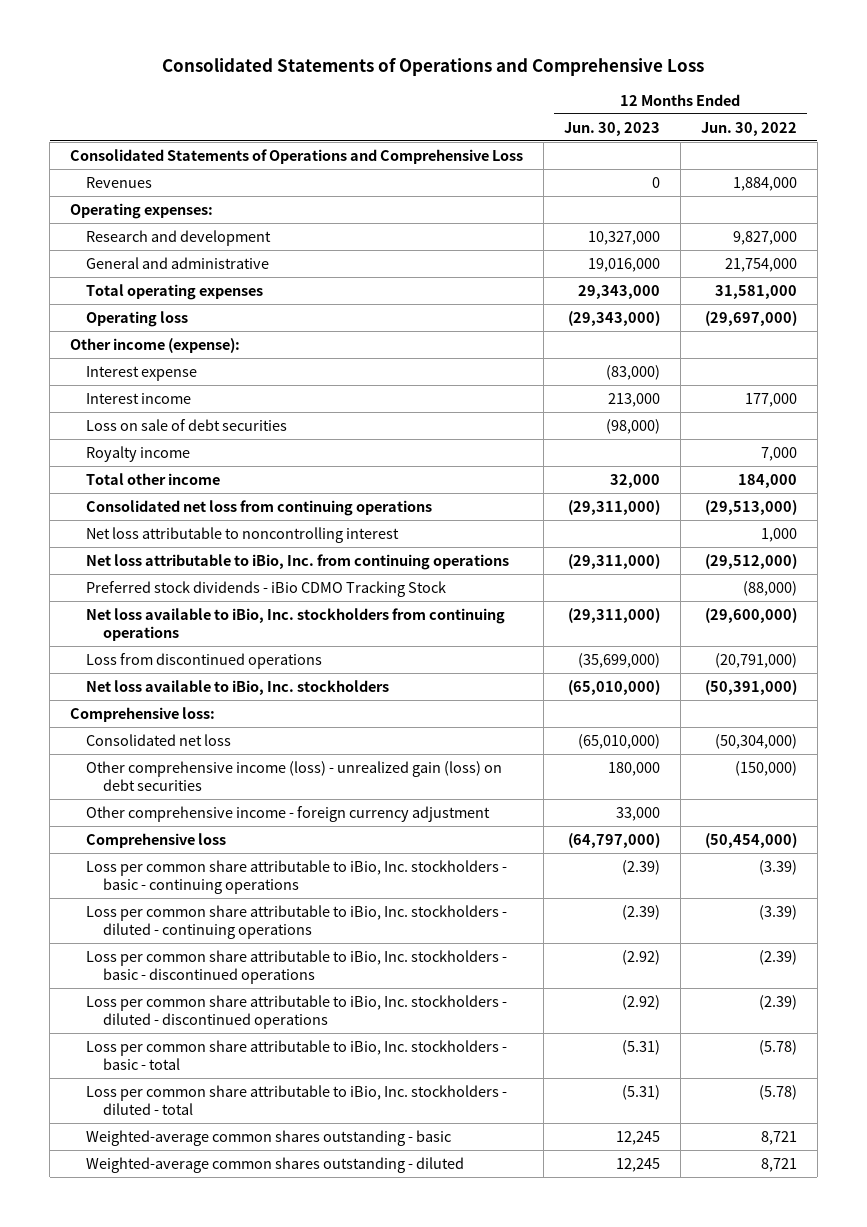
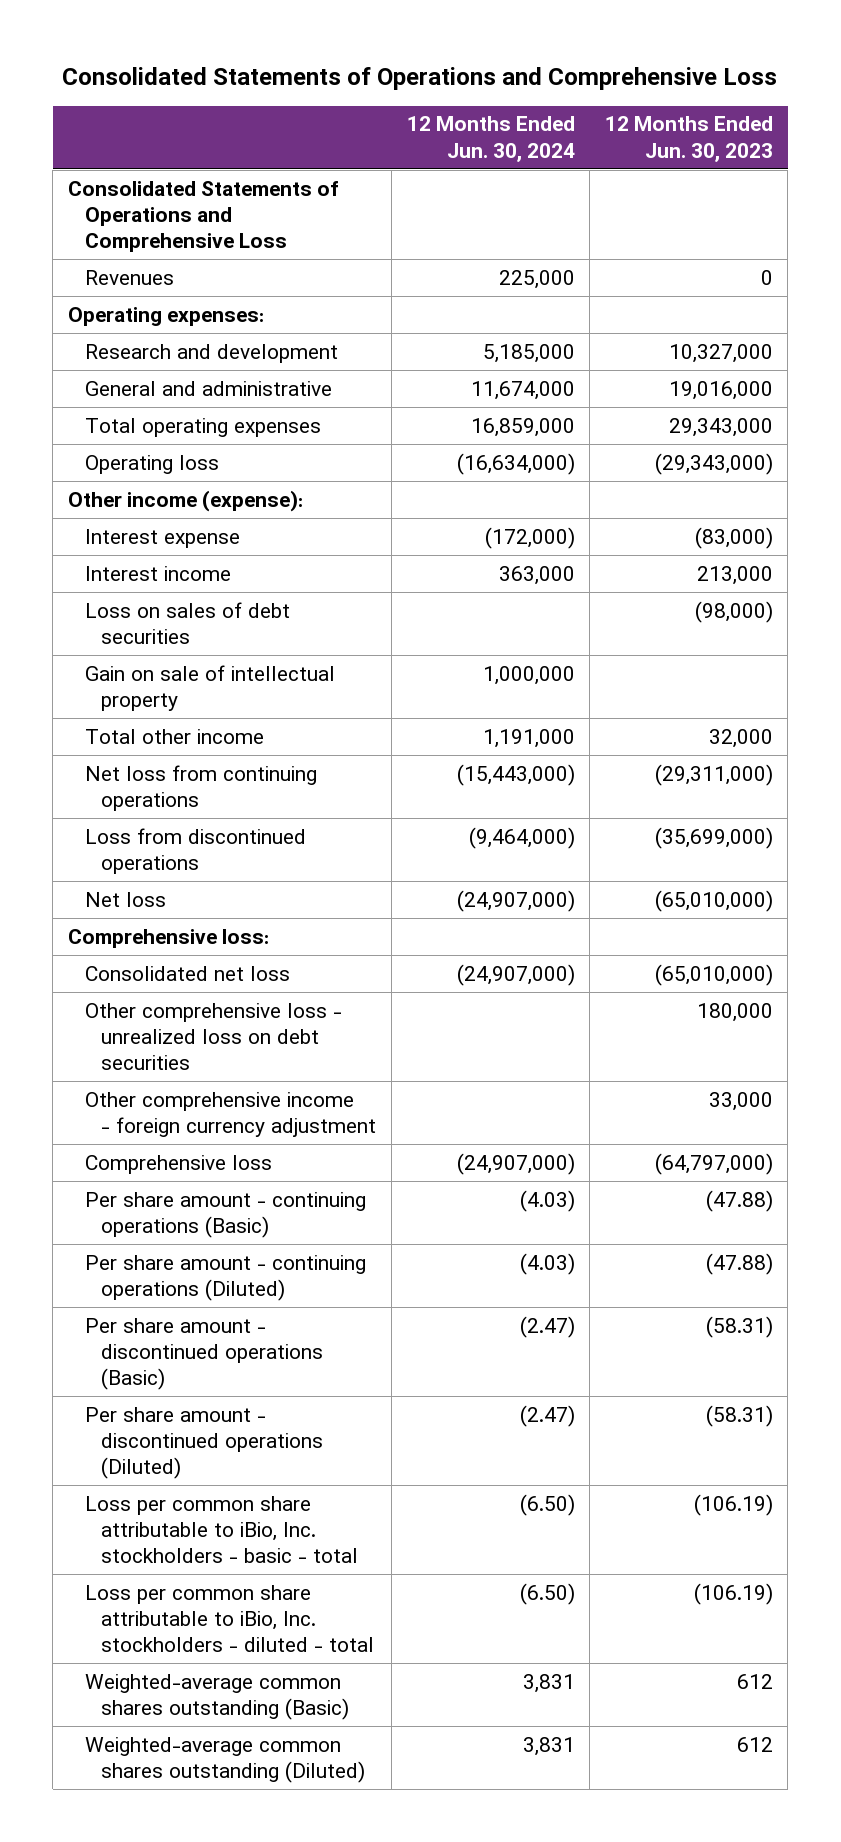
[700,121,797,136] Jun. 30, 2022 -> none
none -> [406,116,575,162] 12 Months Ended Jun. 30, 2024
[86,445,191,462] Royalty income -> none
[86,418,288,431] Loss on sale of debt securities -> [84,601,290,645] Loss on sales of debt securities
none -> [84,664,335,712] Gain on sale of intellectual property
[86,526,400,543] Net loss attributable to noncontrolling interest -> none
[86,553,510,570] Net loss attributable to iBio, Inc. from continuing operations -> none
[86,580,447,597] Preferred stock dividends - iBio CDMO Tracking Stock -> none
[86,607,506,641] Net loss available to iBio, Inc. stockholders from continuing operations -> none
[86,499,433,516] Consolidated net loss from continuing operations -> [84,764,317,812] Net loss from continuing operations
[86,679,390,695] Net loss available to iBio, Inc. stockholders -> [84,891,166,907] Net loss
[86,760,503,791] Other comprehensive income (loss) - unrealized gain (loss) on debt securities -> [84,1002,342,1071] Other comprehensive loss - unrealized loss on debt securities
[86,859,508,894] Loss per common share attributable to iBio, Inc. stockholders - basic - continuing operations -> [84,1191,366,1239] Per share amount - continuing operations (Basic)
[621,859,660,875] (2.39) -> [705,1189,773,1212] (47.88)
[86,904,508,939] Loss per common share attributable to iBio, Inc. stockholders - diluted - continuing operations -> [84,1254,366,1302] Per share amount - continuing operations (Diluted)
[621,904,660,920] (2.39) -> [705,1252,773,1275] (47.88)
[86,949,508,984] Loss per common share attributable to iBio, Inc. stockholders - basic - discontinued operations -> [84,1317,324,1391] Per share amount - discontinued operations (Basic)
[621,949,660,965] (2.92) -> [705,1315,773,1338] (58.31)
[86,994,508,1029] Loss per common share attributable to iBio, Inc. stockholders - diluted - discontinued operations -> [84,1406,324,1480] Per share amount - discontinued operations (Diluted)
[621,994,660,1010] (2.92) -> [705,1404,773,1427] (58.31)
[621,1039,660,1055] (5.31) -> [693,1493,773,1516] (106.19)
[621,1084,660,1100] (5.31) -> [693,1582,773,1605] (106.19)
[86,1129,452,1146] Weighted-average common shares outstanding - basic -> [84,1673,350,1721] Weighted-average common shares outstanding (Basic)
[615,1130,660,1145] 12,245 -> [736,1673,773,1689] 612
[86,1156,465,1173] Weighted-average common shares outstanding - diluted -> [84,1736,366,1784] Weighted-average common shares outstanding (Diluted)
[615,1157,660,1172] 12,245 -> [736,1736,773,1752] 612

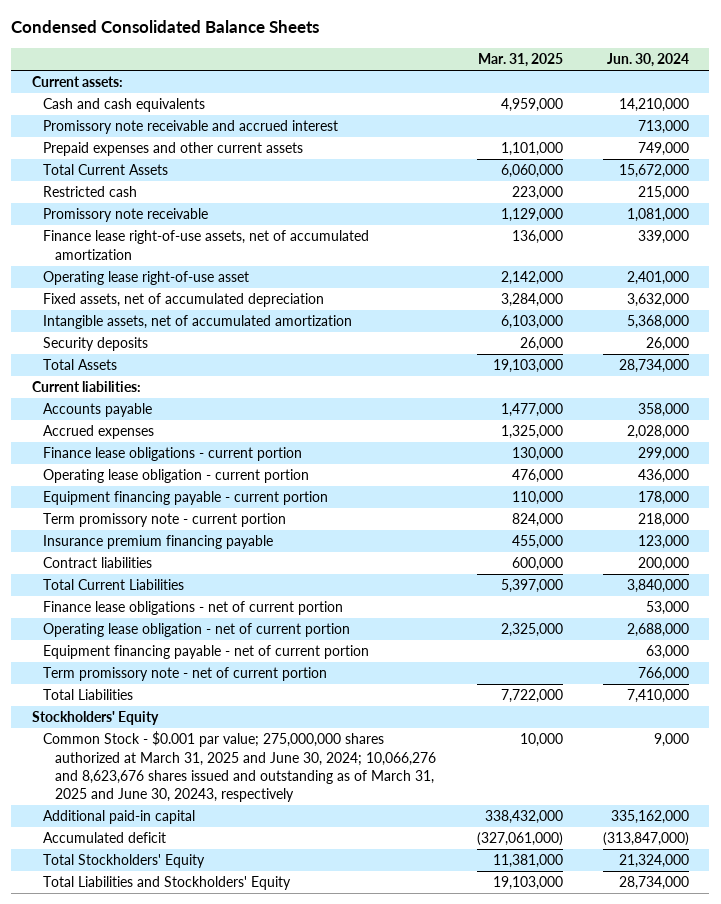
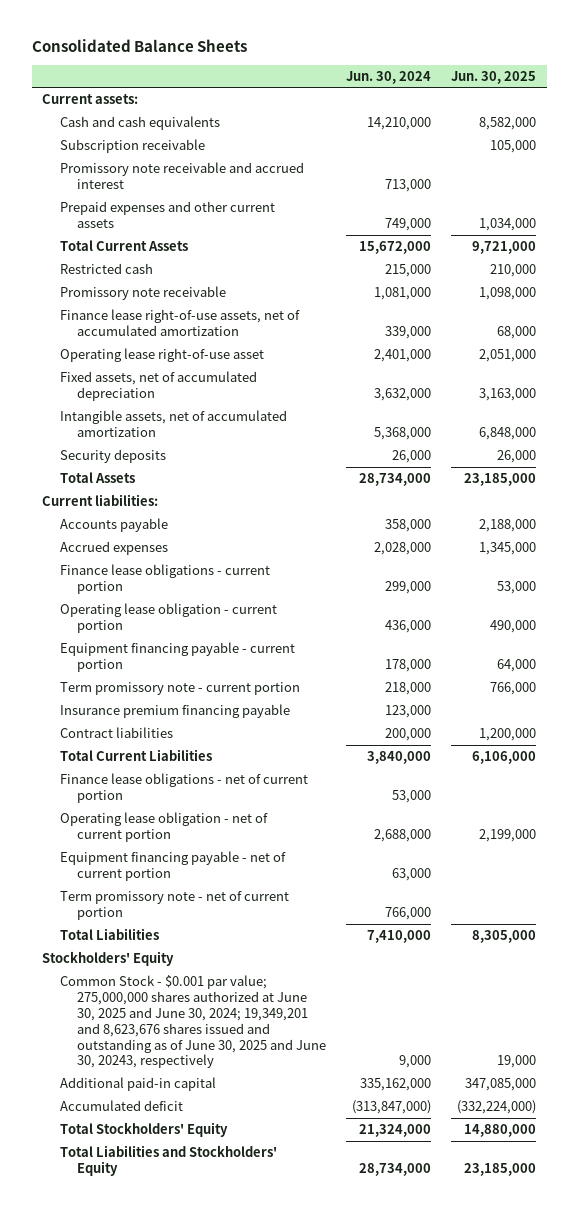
[11,20,320,34] Condensed Consolidated Balance Sheets -> [32,38,248,52] Consolidated Balance Sheets
[477,52,563,67] Mar. 31, 2025 -> none
none -> [451,70,537,84] Jun. 30, 2025
none -> [59,139,205,154] Subscription receivable
[43,731,437,803] Common Stock - $0.001 par value; 275,000,000 shares authorized at March 31, 2025 and June 30, 2024; 10,066,276 and 8,623,676 shares issued and outstanding as of March 31, 2025 and June 30, 20243, respectively -> [59,975,327,1069] Common Stock - $0.001 par value; 275,000,000 shares authorized at June 30, 2025 and June 30, 2024; 19,349,201 and 8,623,676 shares issued and outstanding as of June 30, 2025 and June 30, 20243, respectively

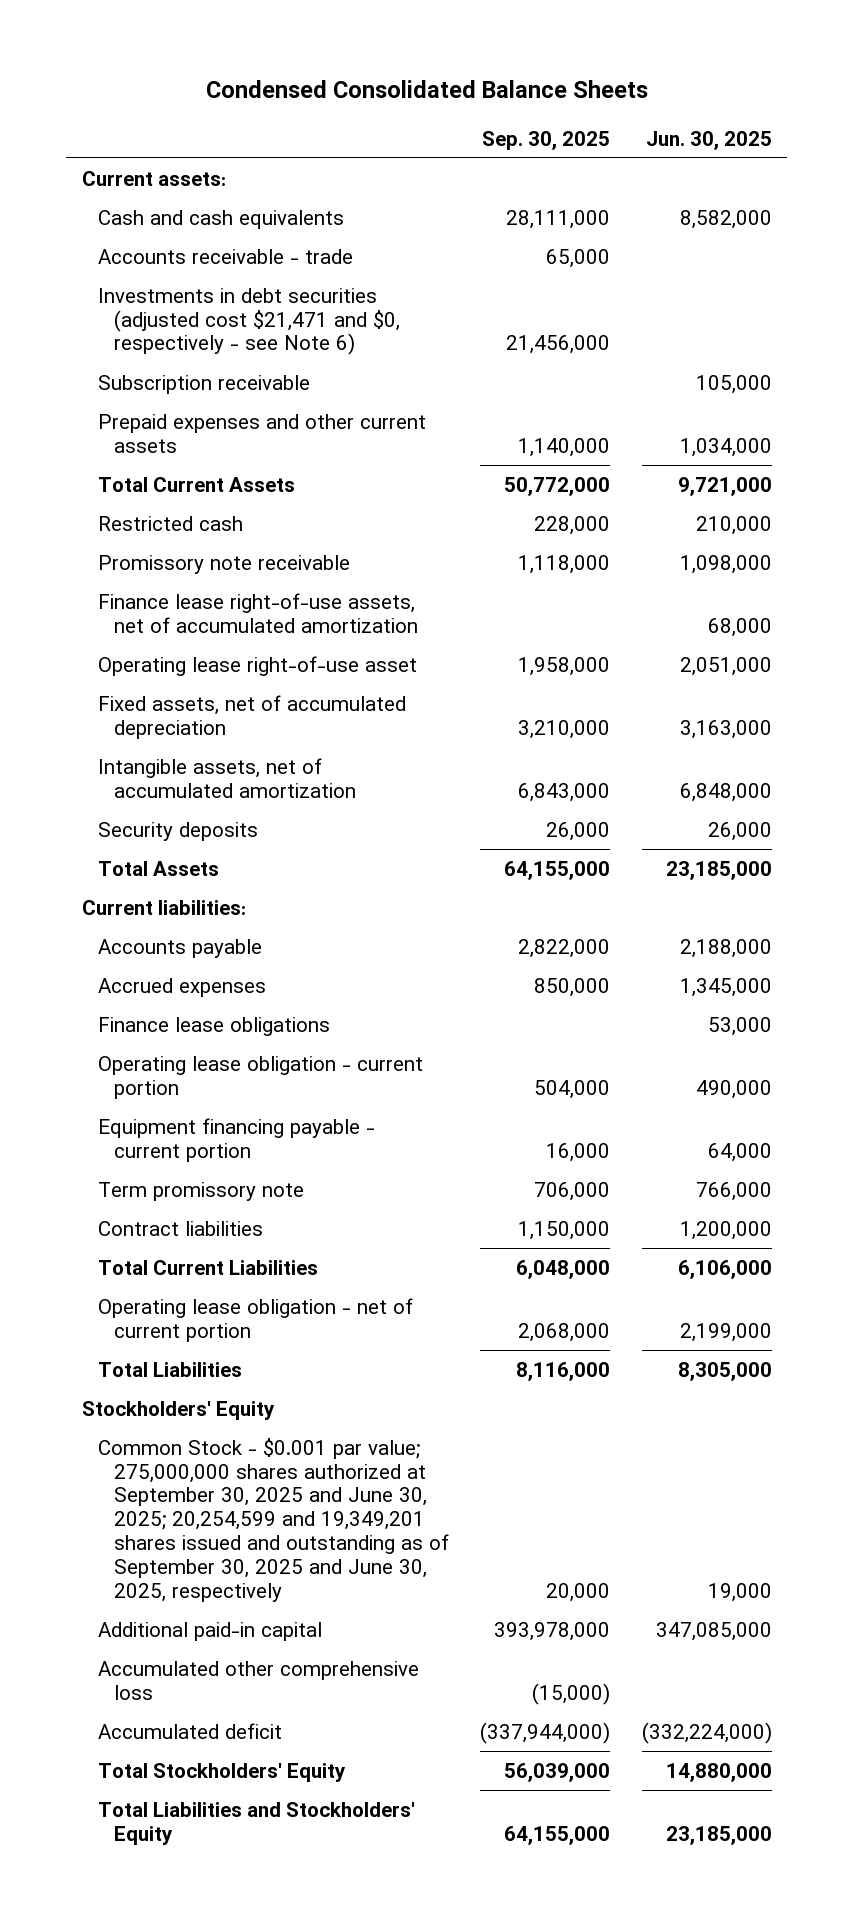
[32,38,248,52] Consolidated Balance Sheets -> [205,80,648,99] Condensed Consolidated Balance Sheets
[346,70,432,84] Jun. 30, 2024 -> none
none -> [482,130,611,150] Sep. 30, 2025
none -> [97,248,353,264] Accounts receivable - trade
none -> [97,287,400,356] Investments in debt securities (adjusted cost $21,471 and $0, respectively - see Note 6)
[59,162,304,189] Promissory note receivable and accrued interest -> none
[59,564,270,594] Finance lease obligations - current portion -> [97,1016,330,1036] Finance lease obligations
[59,704,290,719] Insurance premium financing payable -> none
[59,682,300,696] Term promissory note - current portion -> [97,1181,304,1201] Term promissory note
[59,773,308,803] Finance lease obligations - net of current portion -> none
[59,851,286,881] Equipment financing payable - net of current portion -> none
[59,891,289,920] Term promissory note - net of current portion -> none
[59,975,327,1069] Common Stock - $0.001 par value; 275,000,000 shares authorized at June 30, 2025 and June 30, 2024; 19,349,201 and 8,623,676 shares issued and outstanding as of June 30, 2025 and June 30, 20243, respectively -> [97,1437,449,1602] Common Stock - $0.001 par value; 275,000,000 shares authorized at September 30, 2025 and June 30, 2025; 20,254,599 and 19,349,201 shares issued and outstanding as of September 30, 2025 and June 30, 2025, respectively
none -> [97,1660,419,1700] Accumulated other comprehensive loss

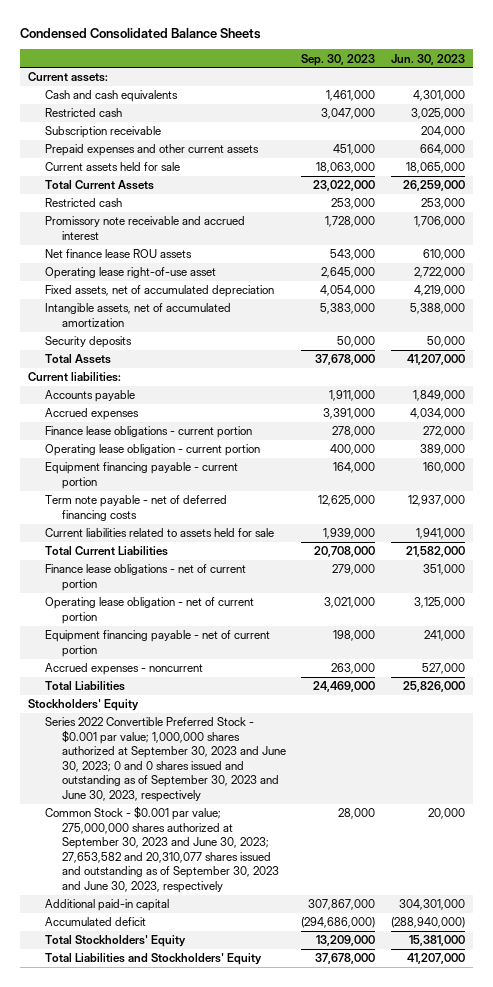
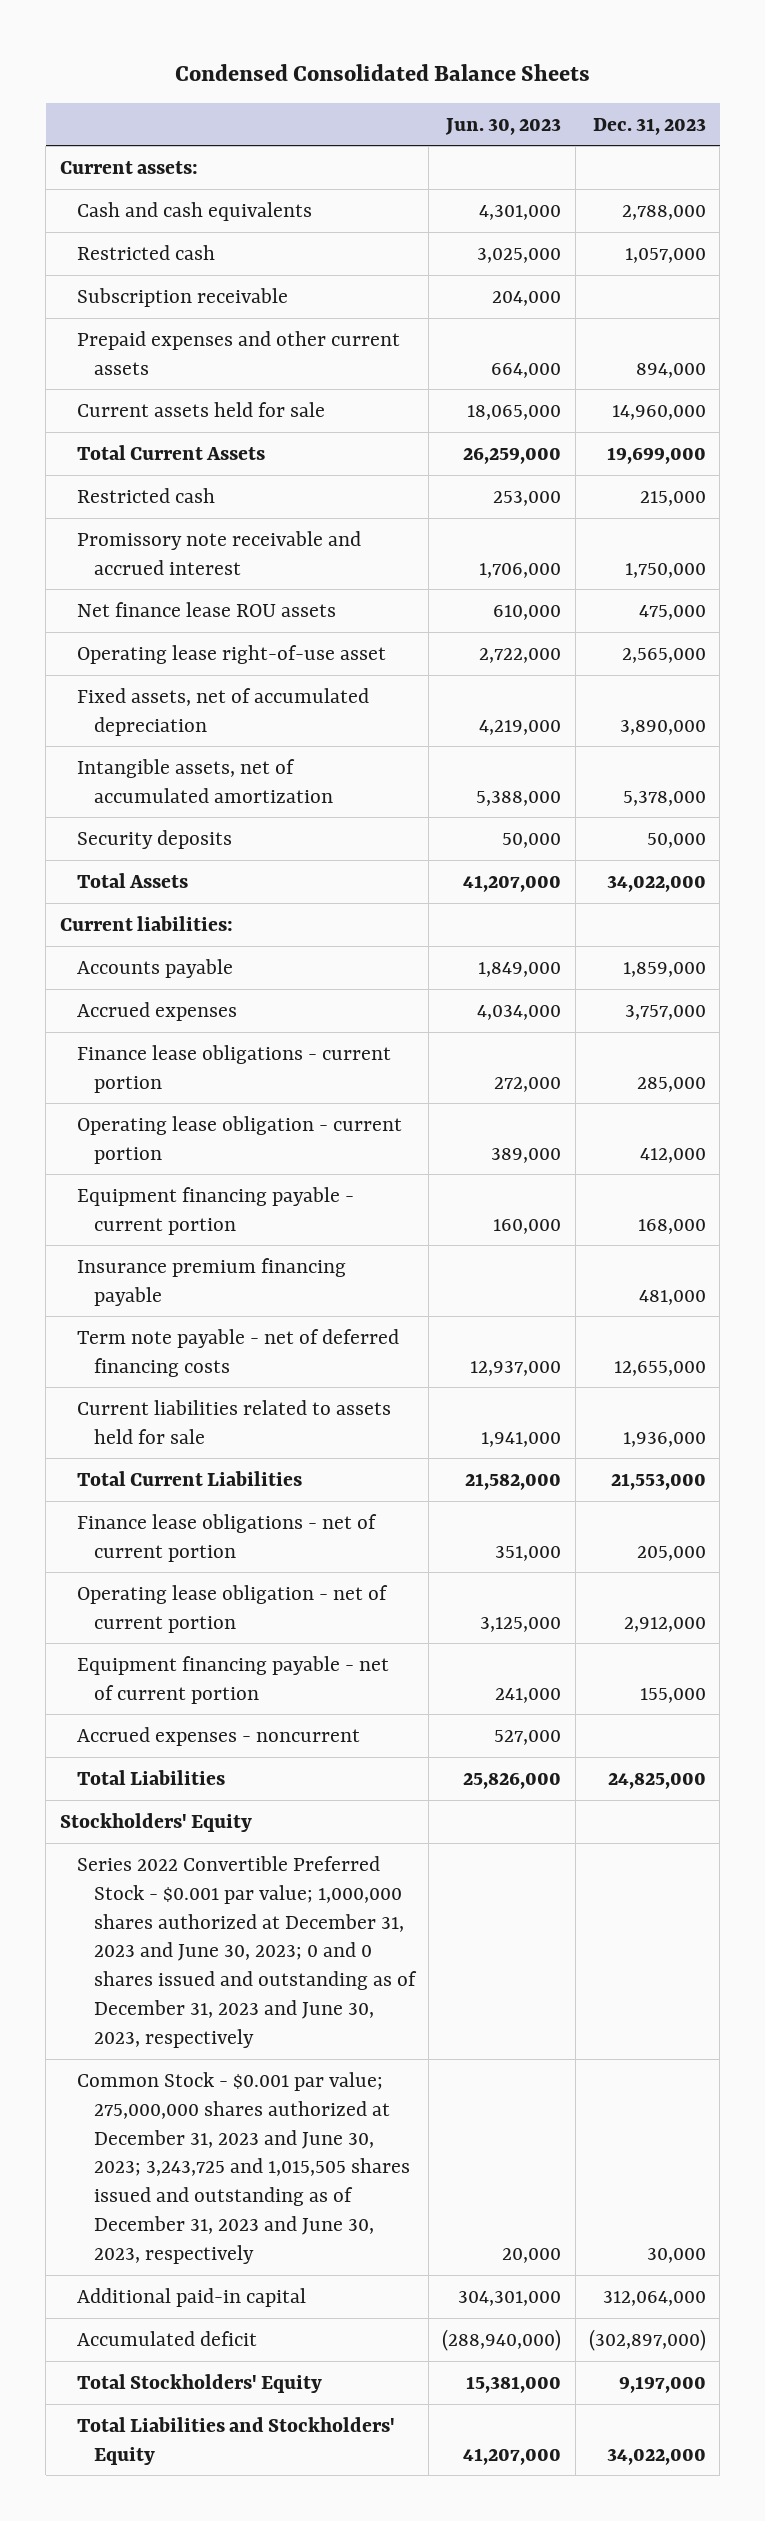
[301,53,376,66] Sep. 30, 2023 -> none
none -> [592,117,706,135] Dec. 31, 2023
none -> [76,1257,346,1306] Insurance premium financing payable
[44,717,286,802] Series 2022 Convertible Preferred Stock - $0.001 par value; 1,000,000 shares authorized at September 30, 2023 and June 30, 2023; 0 and 0 shares issued and outstanding as of September 30, 2023 and June 30, 2023, respectively -> [76,1855,418,2049] Series 2022 Convertible Preferred Stock - $0.001 par value; 1,000,000 shares authorized at December 31, 2023 and June 30, 2023; 0 and 0 shares issued and outstanding as of December 31, 2023 and June 30, 2023, respectively
[44,806,279,893] Common Stock - $0.001 par value; 275,000,000 shares authorized at September 30, 2023 and June 30, 2023; 27,653,582 and 20,310,077 shares issued and outstanding as of September 30, 2023 and June 30, 2023, respectively -> [76,2071,411,2265] Common Stock - $0.001 par value; 275,000,000 shares authorized at December 31, 2023 and June 30, 2023; 3,243,725 and 1,015,505 shares issued and outstanding as of December 31, 2023 and June 30, 2023, respectively

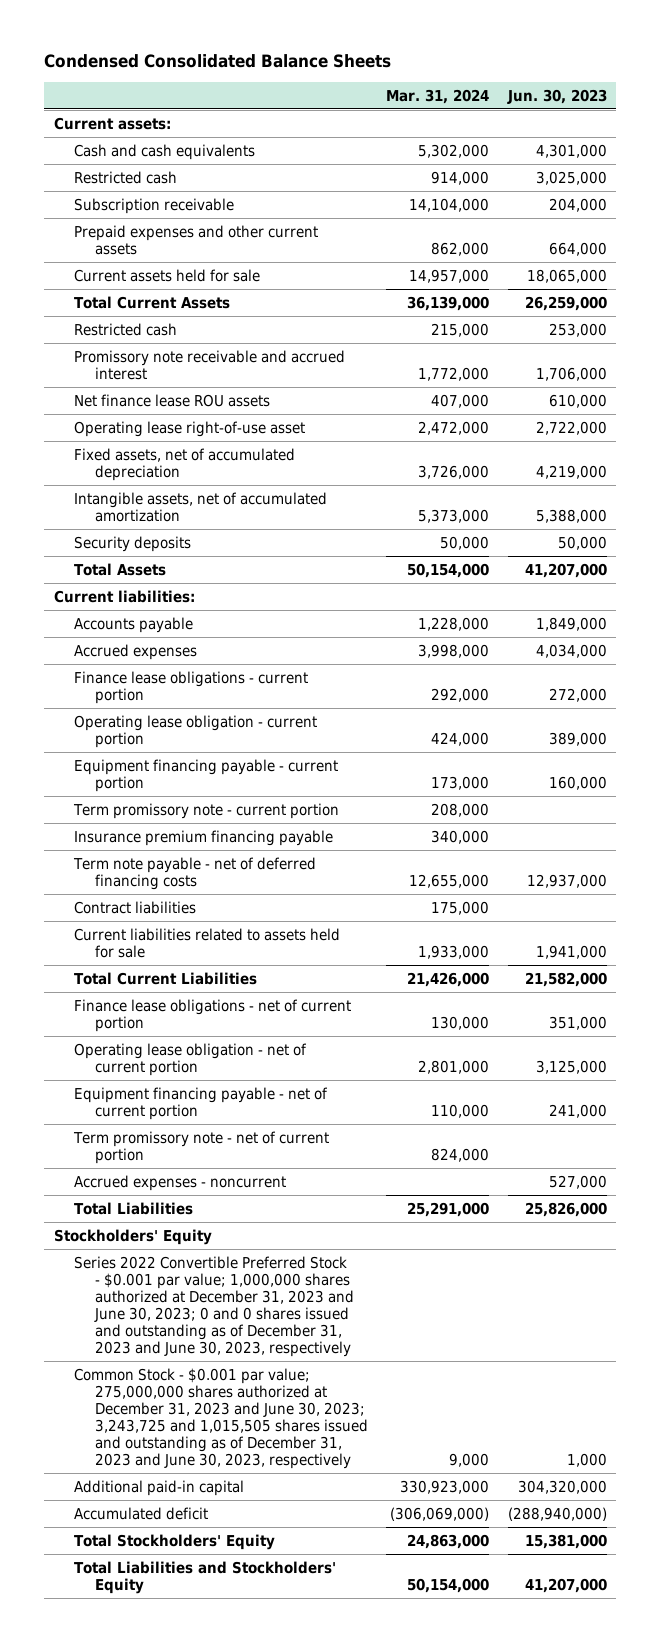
[592,117,706,135] Dec. 31, 2023 -> none
none -> [386,88,490,104] Mar. 31, 2024
none -> [73,802,340,819] Term promissory note - current portion
none -> [74,900,197,914] Contract liabilities
none -> [73,1130,330,1164] Term promissory note - net of current portion
[502,2248,562,2264] 20,000 -> [566,1452,607,1467] 1,000
[458,2290,562,2306] 304,301,000 -> [517,1479,607,1494] 304,320,000

